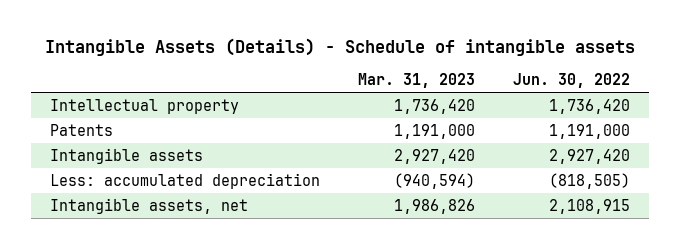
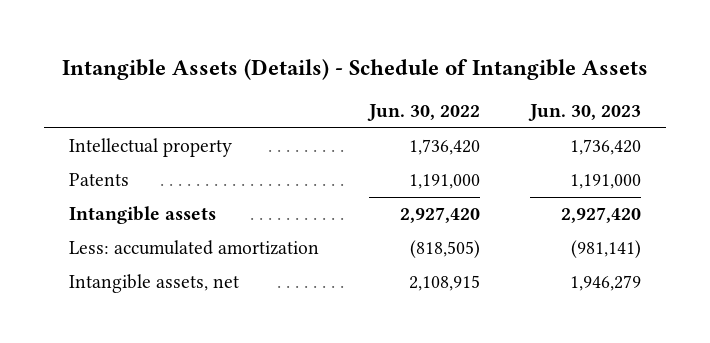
[44,38,635,57] Intangible Assets (Details) - Schedule of intangible assets -> [61,58,648,80] Intangible Assets (Details) - Schedule of Intangible Assets
[357,73,475,89] Mar. 31, 2023 -> none
none -> [527,104,641,122] Jun. 30, 2023
[49,172,320,189] Less: accumulated depreciation -> [69,240,320,256] Less: accumulated amortization

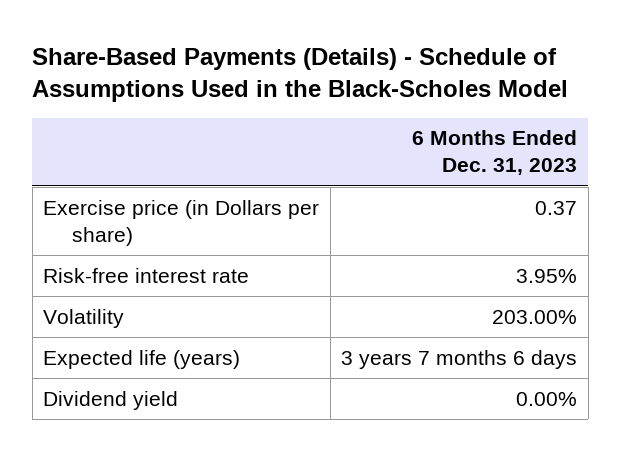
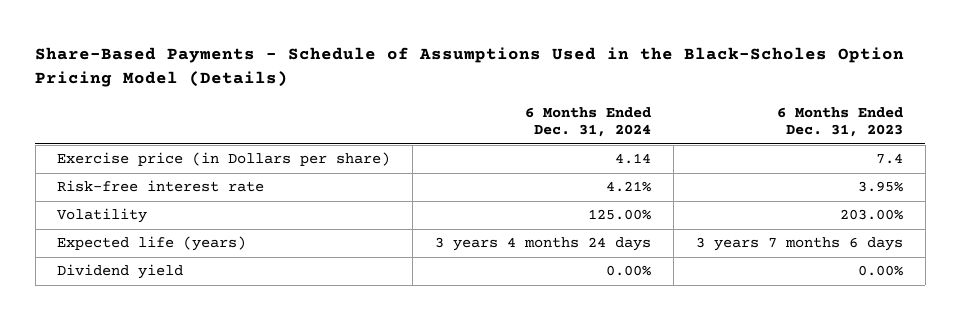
[32,47,569,103] Share-Based Payments (Details) - Schedule of Assumptions Used in the Black-Scholes Model -> [35,46,905,87] Share-Based Payments - Schedule of Assumptions Used in the Black-Scholes Option Pricing Model (Details)
none -> [525,106,652,138] 6 Months Ended Dec. 31, 2024
[535,200,578,215] 0.37 -> [875,153,903,165] 7.4

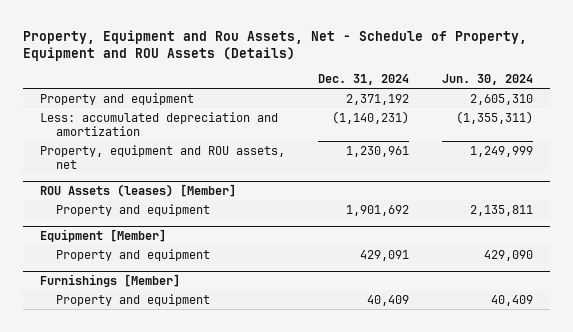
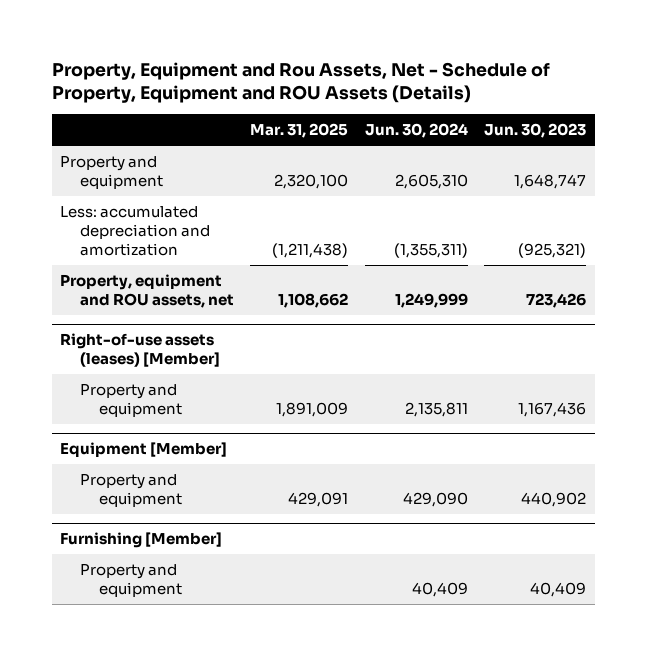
[317,73,409,85] Dec. 31, 2024 -> none
none -> [250,123,349,139] Mar. 31, 2025
none -> [484,123,587,139] Jun. 30, 2023
[39,183,236,197] ROU Assets (leases) [Member] -> [60,333,220,368] Right-of-use assets (leases) [Member]
[39,273,180,287] Furnishings [Member] -> [60,532,223,549] Furnishing [Member]

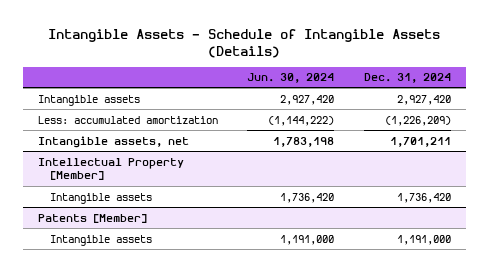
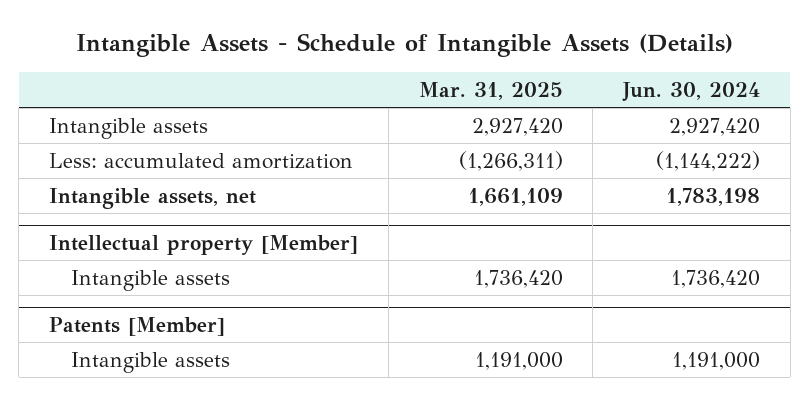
[364,73,452,84] Dec. 31, 2024 -> none
none -> [418,81,563,100] Mar. 31, 2025
[37,157,184,181] Intellectual Property [Member] -> [49,234,359,255] Intellectual property [Member]

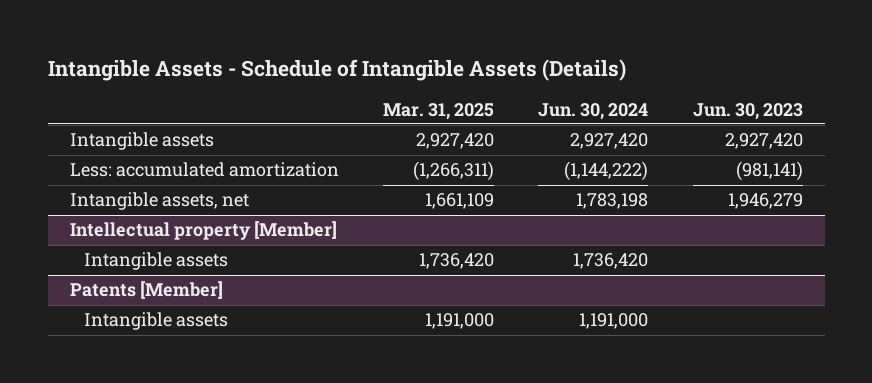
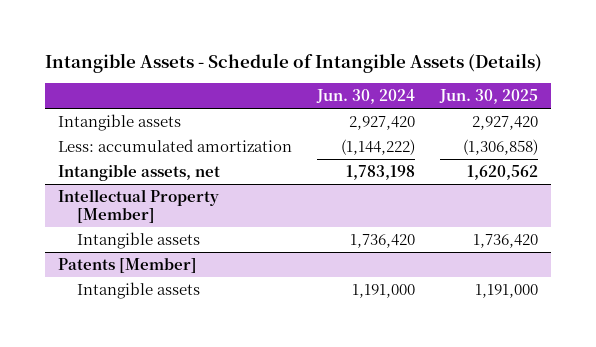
[383,102,495,120] Mar. 31, 2025 -> none
[692,102,803,120] Jun. 30, 2023 -> none
none -> [439,89,539,105] Jun. 30, 2025
[69,221,337,241] Intellectual property [Member] -> [57,188,219,224] Intellectual Property [Member]

